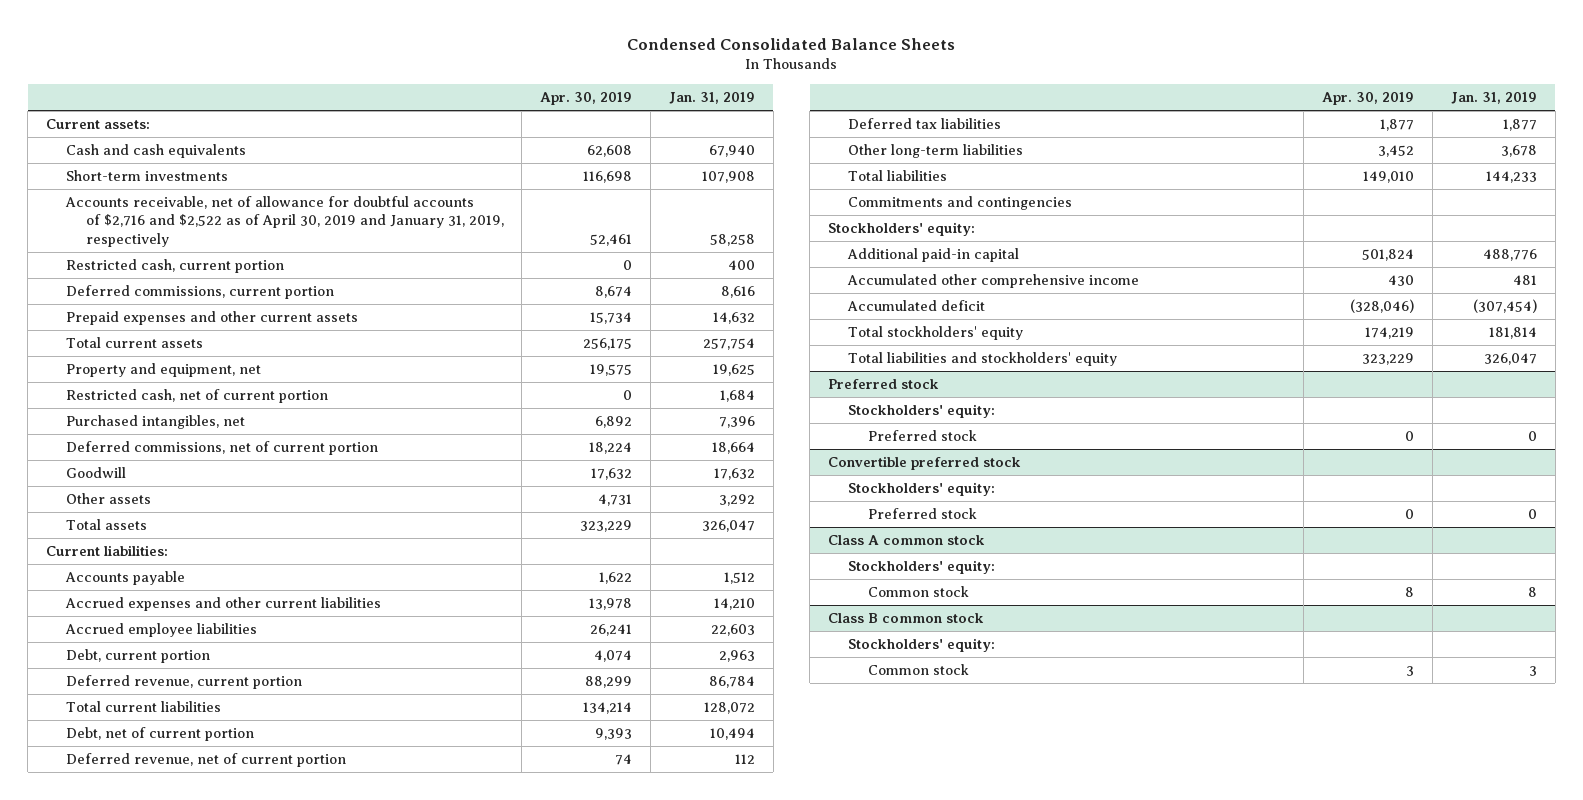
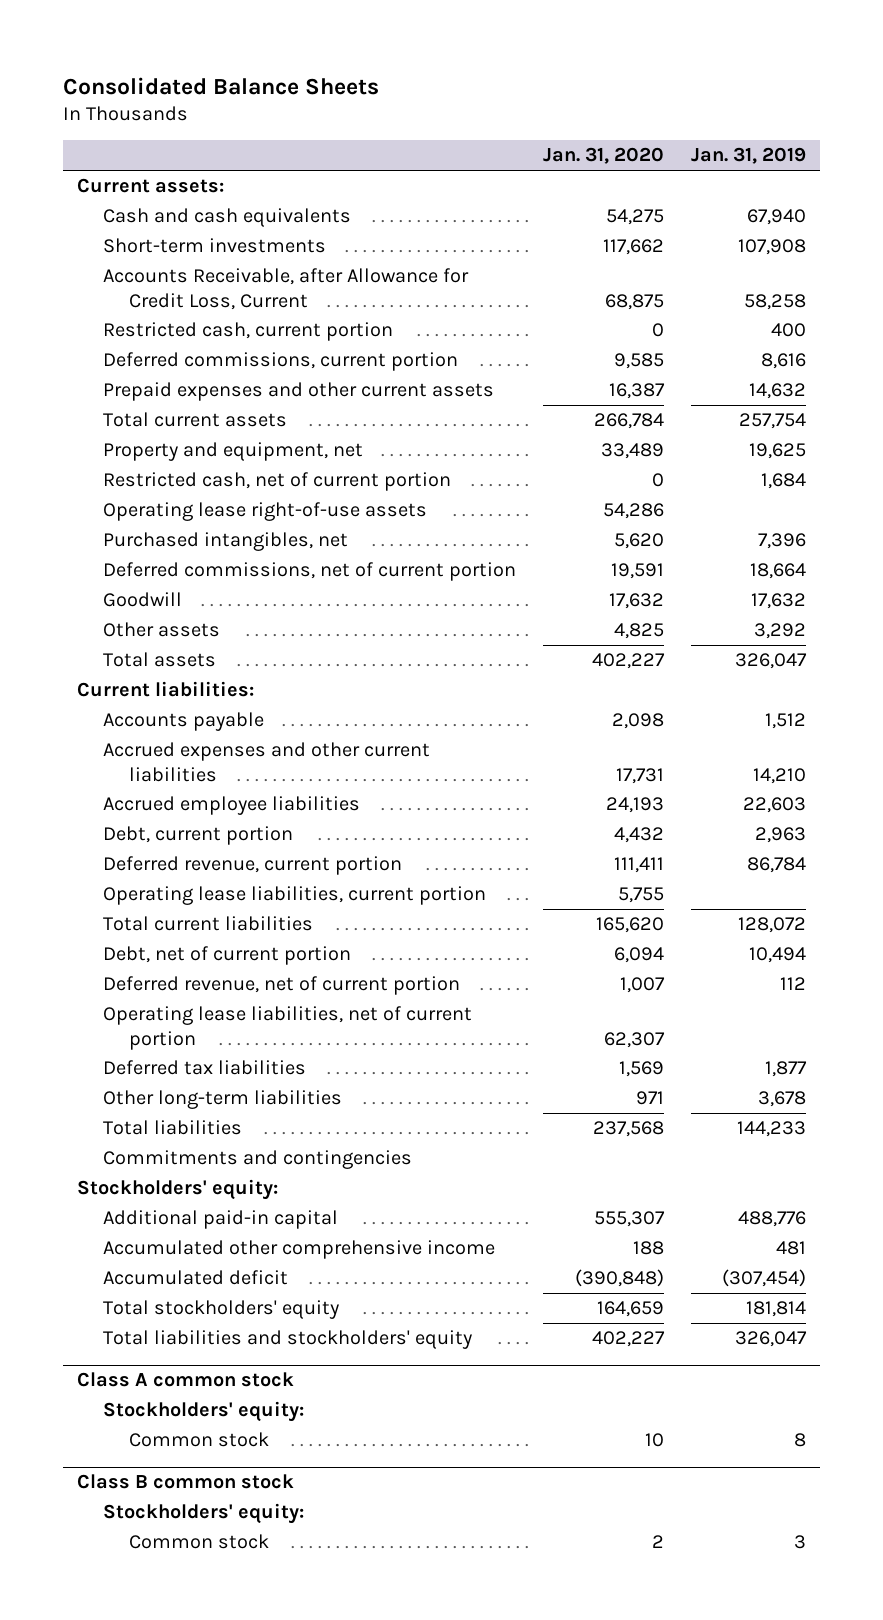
[627,37,956,50] Condensed Consolidated Balance Sheets -> [62,76,379,95] Consolidated Balance Sheets
[540,91,633,105] Apr. 30, 2019 -> none
none -> [543,147,665,165] Jan. 31, 2020
[64,196,504,247] Accounts receivable, net of allowance for doubtful accounts of $2,716 and $2,522 as of April 30, 2019 and January 31, 2019, respectively -> [102,268,469,310] Accounts Receivable, after Allowance for Credit Loss, Current
none -> [102,502,427,522] Operating lease right-of-use assets
none -> [102,886,486,906] Operating lease liabilities, current portion
none -> [102,1006,472,1050] Operating lease liabilities, net of current portion
[827,379,939,390] Preferred stock -> none
[847,404,995,419] Stockholders' equity: -> none
[867,430,977,442] Preferred stock -> none
[827,456,1021,471] Convertible preferred stock -> none
[847,482,995,497] Stockholders' equity: -> none
[867,508,977,520] Preferred stock -> none

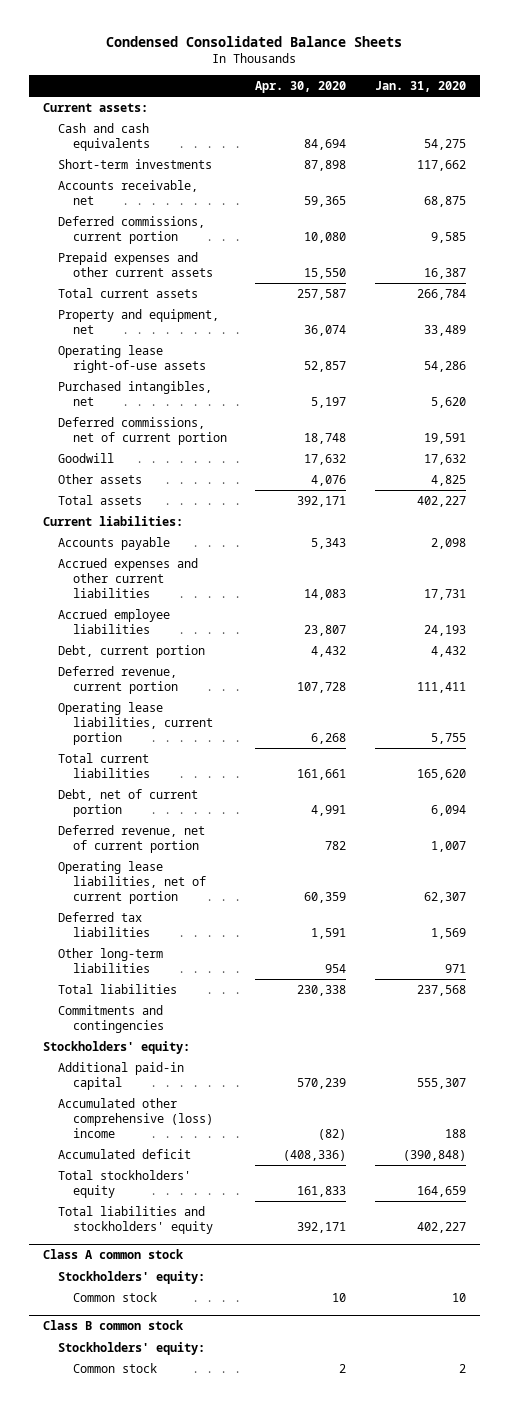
[62,76,379,95] Consolidated Balance Sheets -> [106,36,403,48] Condensed Consolidated Balance Sheets
[691,147,807,165] Jan. 31, 2019 -> none
none -> [255,80,347,93] Apr. 30, 2020
[102,322,393,342] Restricted cash, current portion -> none
[102,268,469,310] Accounts Receivable, after Allowance for Credit Loss, Current -> [57,179,198,205] Accounts receivable, net
[102,472,451,492] Restricted cash, net of current portion -> none
[102,1240,495,1260] Accumulated other comprehensive income -> [57,1097,214,1139] Accumulated other comprehensive (loss) income

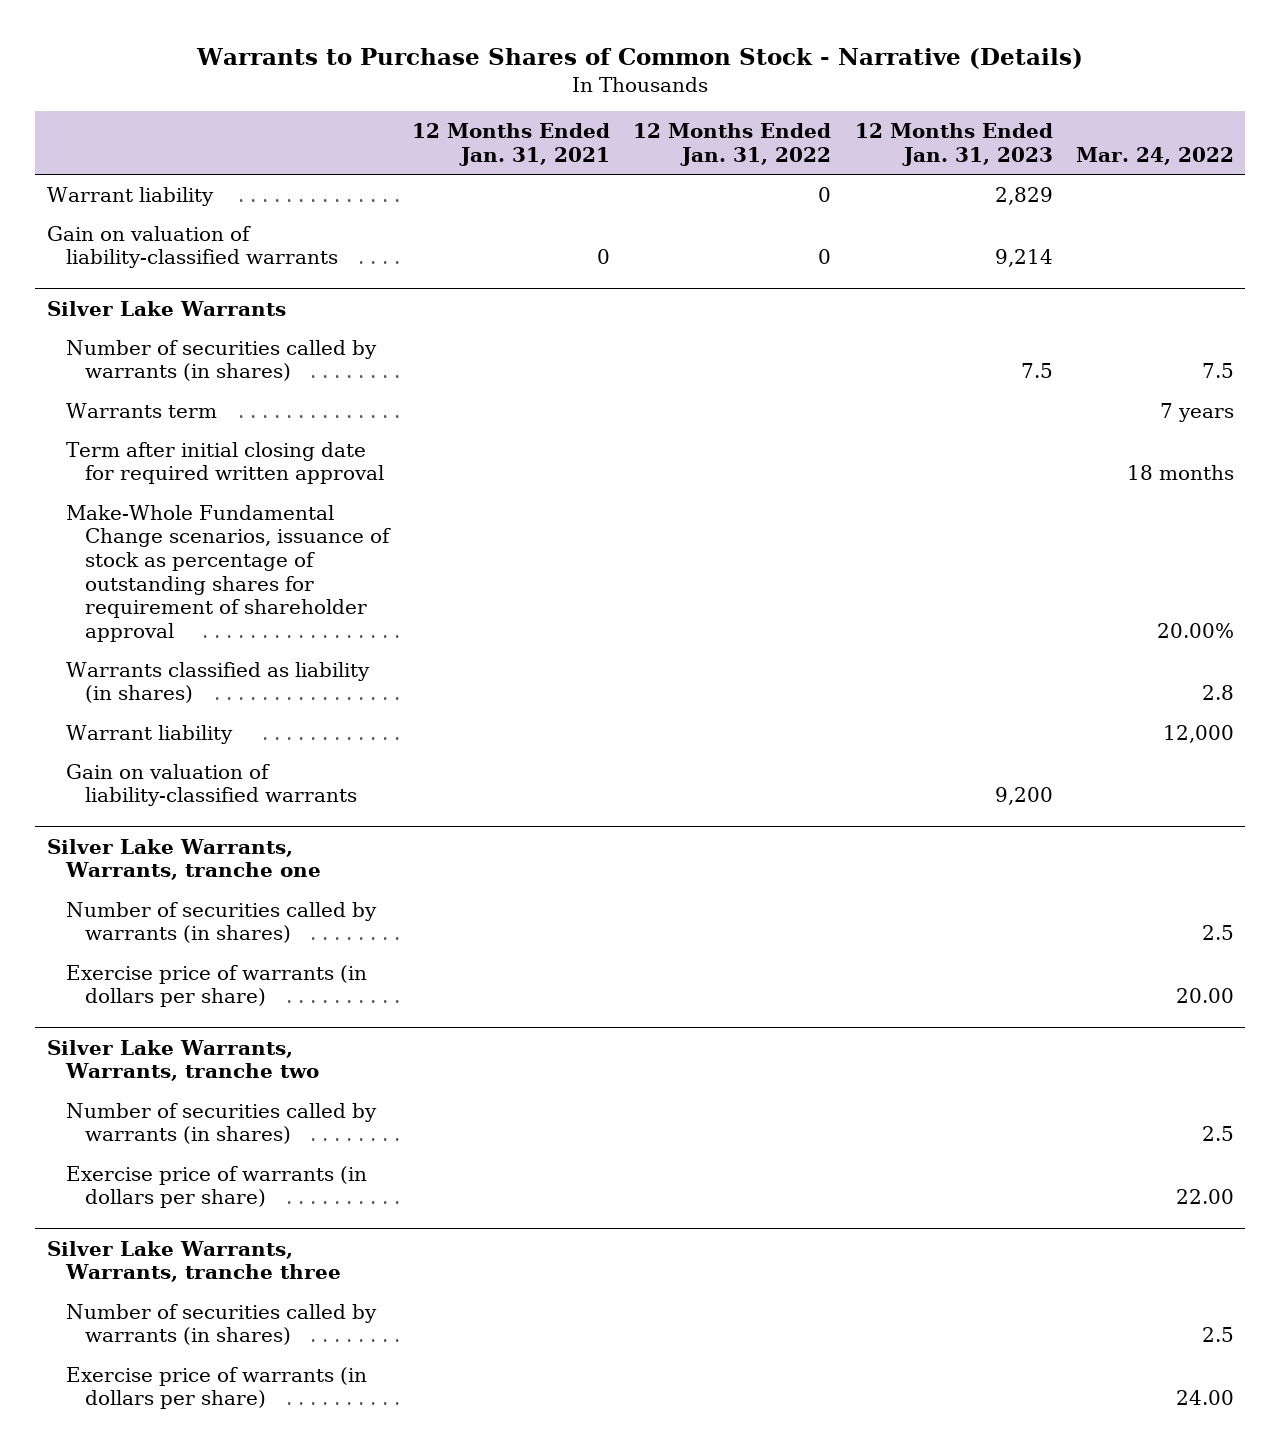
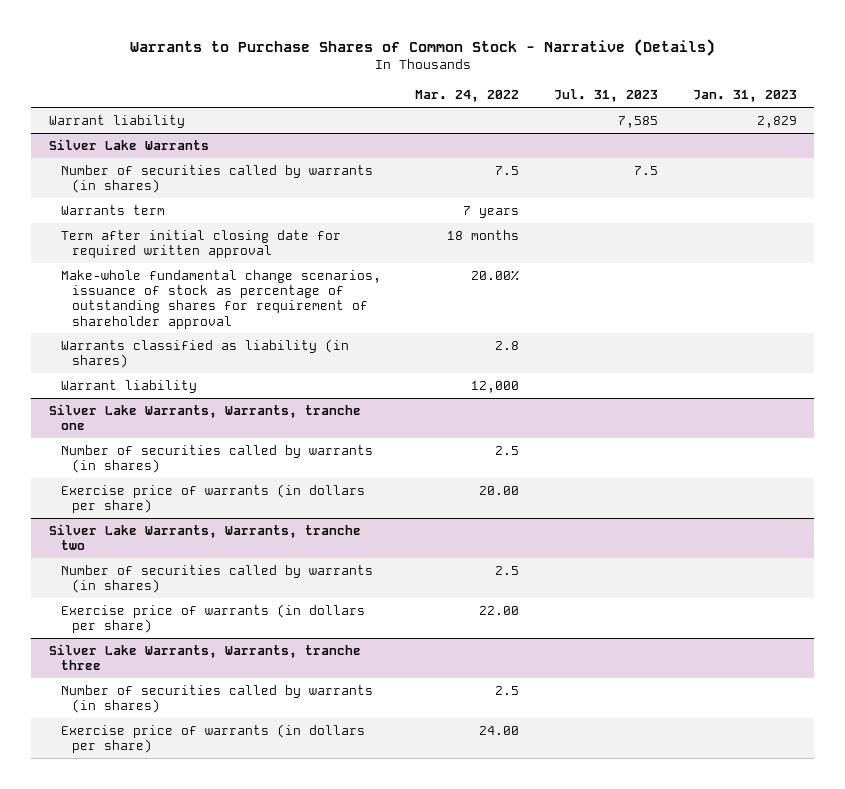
[411,123,610,166] 12 Months Ended Jan. 31, 2021 -> none
[633,123,832,166] 12 Months Ended Jan. 31, 2022 -> none
[854,123,1053,166] 12 Months Ended Jan. 31, 2023 -> none
none -> [553,89,658,103] Jul. 31, 2023
none -> [692,90,797,103] Jan. 31, 2023
[46,225,338,269] Gain on valuation of liability-classified warrants -> none
[65,504,391,642] Make-Whole Fundamental Change scenarios, issuance of stock as percentage of outstanding shares for requirement of shareholder approval -> [60,269,381,329] Make-whole fundamental change scenarios, issuance of stock as percentage of outstanding shares for requirement of shareholder approval
[65,763,357,807] Gain on valuation of liability-classified warrants -> none

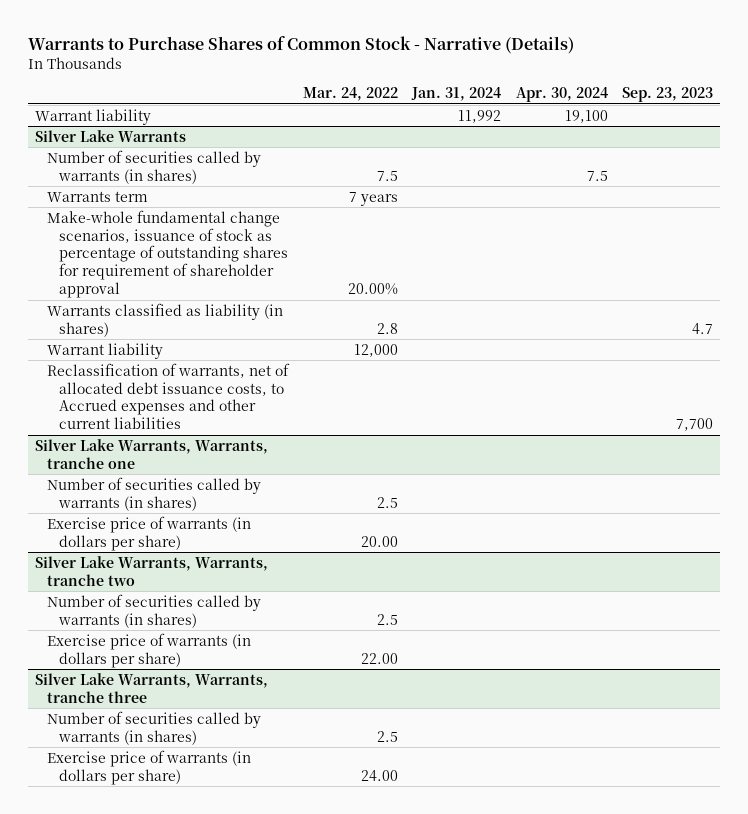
[553,89,658,103] Jul. 31, 2023 -> none
[692,90,797,103] Jan. 31, 2023 -> none
none -> [411,87,502,102] Jan. 31, 2024
none -> [515,87,608,103] Apr. 30, 2024
none -> [621,87,713,103] Sep. 23, 2023
[60,229,341,259] Term after initial closing date for required written approval -> none
none -> [47,362,291,430] Reclassification of warrants, net of allocated debt issuance costs, to Accrued expenses and other current liabilities

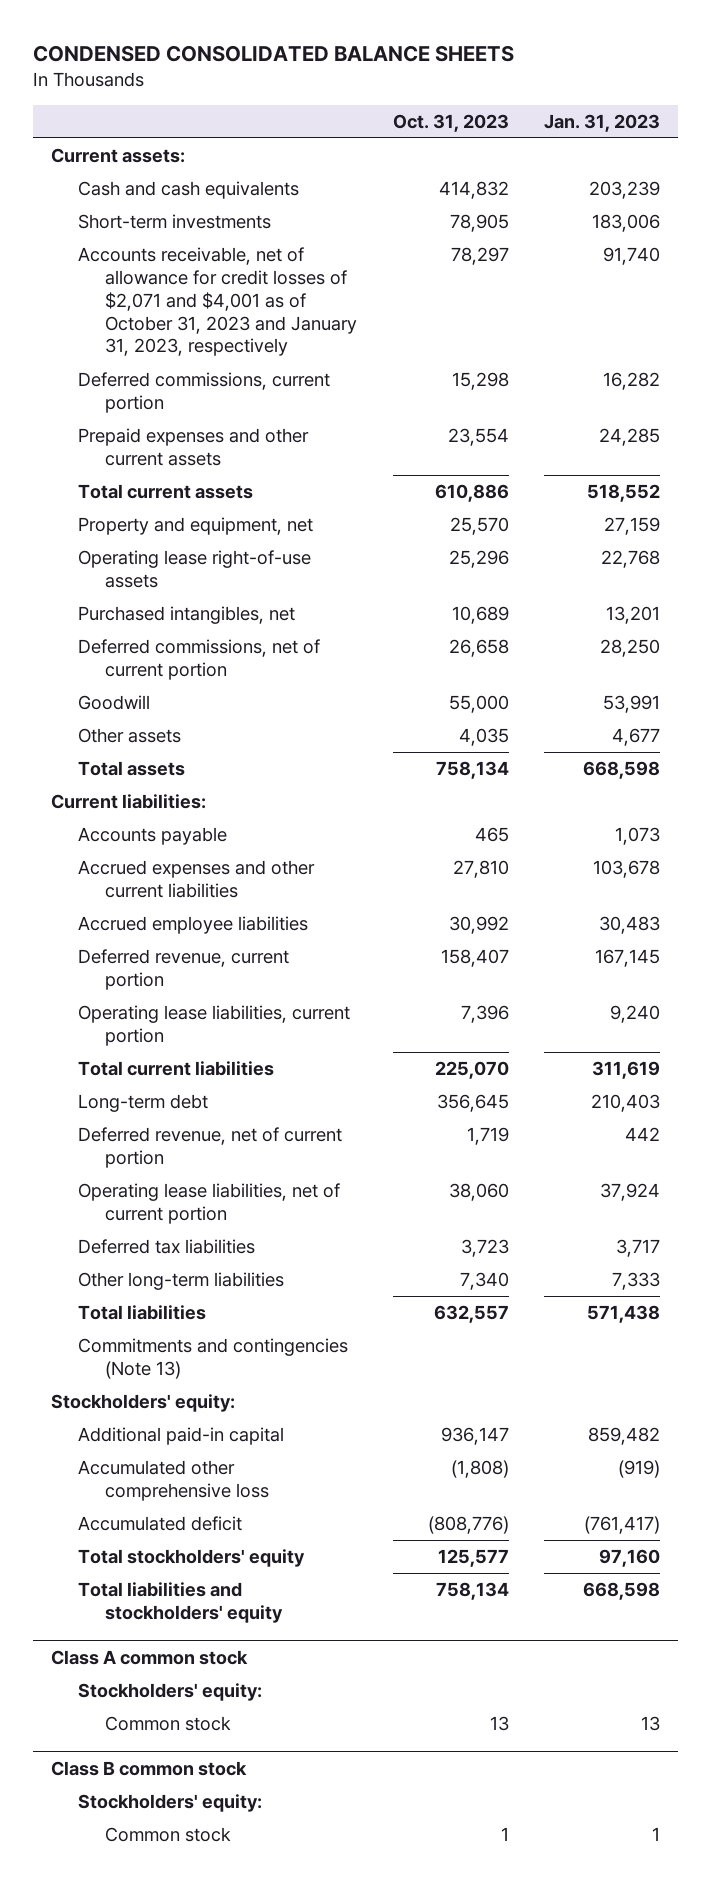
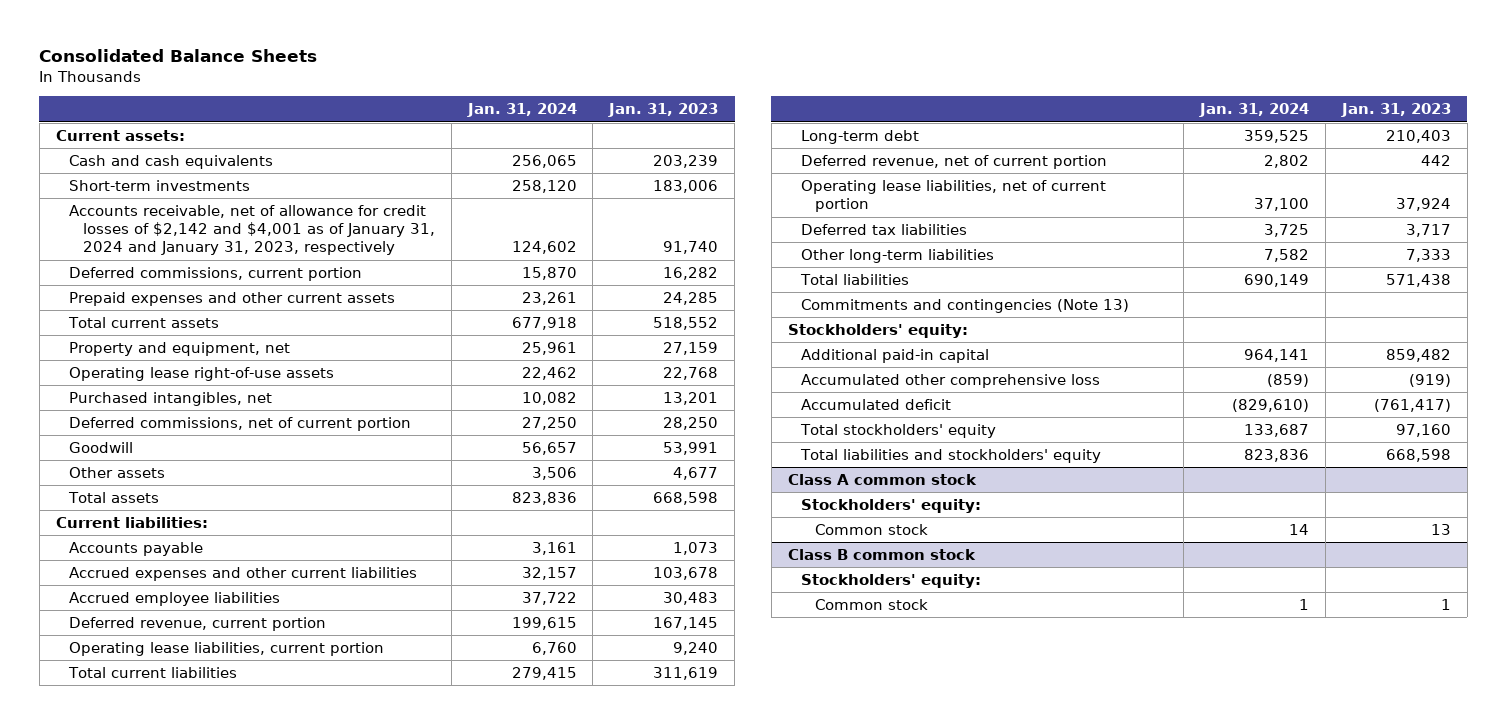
[32,45,514,63] CONDENSED CONSOLIDATED BALANCE SHEETS -> [39,48,318,62] Consolidated Balance Sheets
[392,113,509,132] Oct. 31, 2023 -> none
none -> [466,103,577,118] Jan. 31, 2024
[77,247,358,357] Accounts receivable, net of allowance for credit losses of $2,071 and $4,001 as of October 31, 2023 and January 31, 2023, respectively -> [69,205,435,256] Accounts receivable, net of allowance for credit losses of $2,142 and $4,001 as of January 31, 2024 and January 31, 2023, respectively

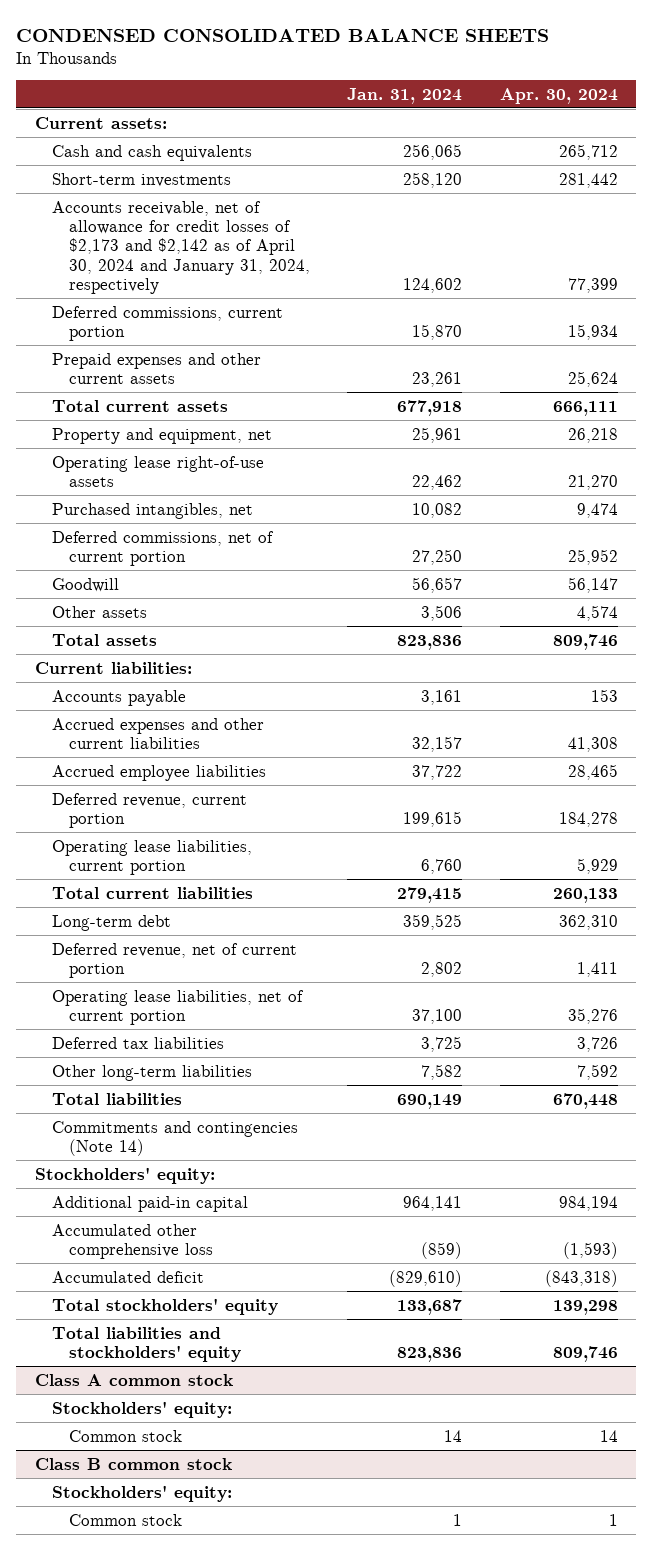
[39,48,318,62] Consolidated Balance Sheets -> [16,28,550,42] CONDENSED CONSOLIDATED BALANCE SHEETS
[608,103,719,118] Jan. 31, 2023 -> none
none -> [499,87,618,104] Apr. 30, 2024
[69,205,435,256] Accounts receivable, net of allowance for credit losses of $2,142 and $4,001 as of January 31, 2024 and January 31, 2023, respectively -> [51,200,310,295] Accounts receivable, net of allowance for credit losses of $2,173 and $2,142 as of April 30, 2024 and January 31, 2024, respectively
[801,299,1130,314] Commitments and contingencies (Note 13) -> [51,1120,298,1156] Commitments and contingencies (Note 14)

